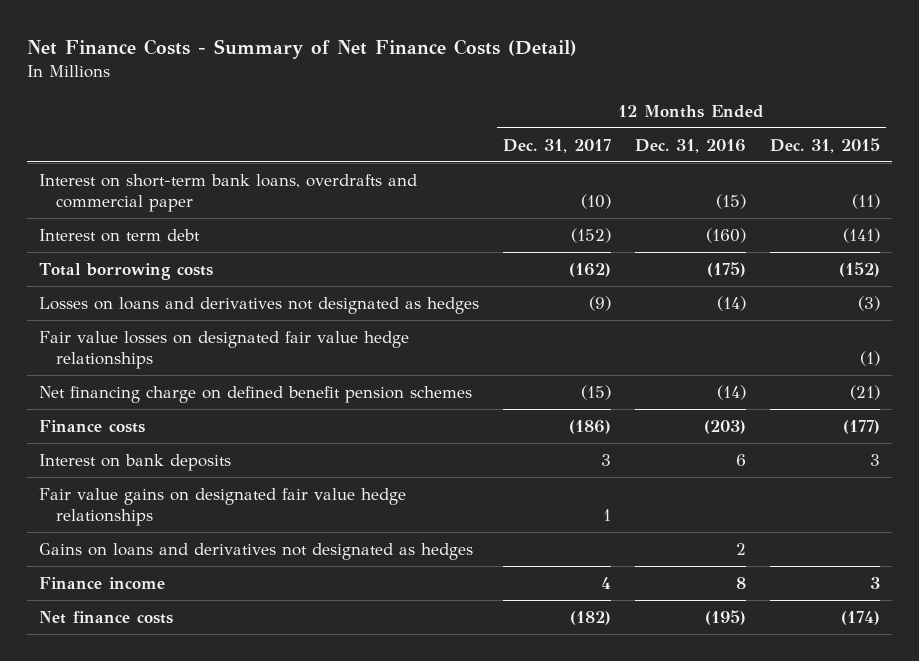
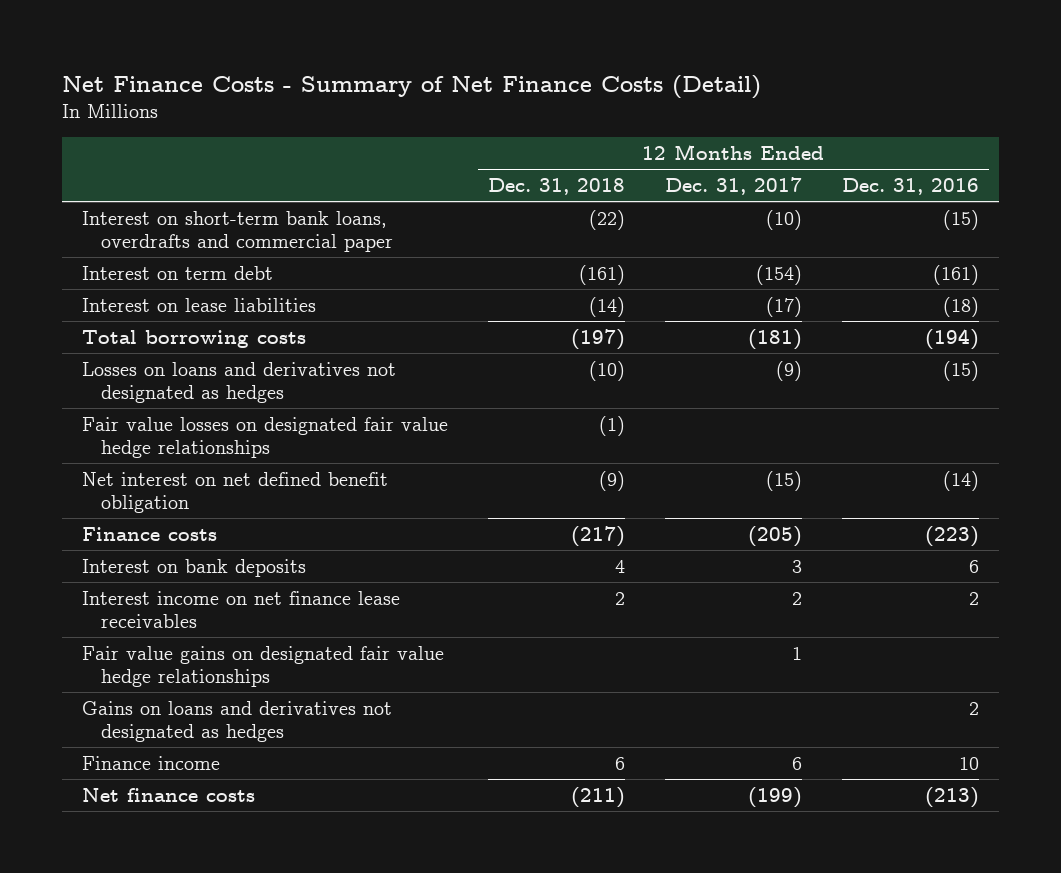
[769,137,880,153] Dec. 31, 2015 -> none
none -> [487,177,625,195] Dec. 31, 2018
[571,227,612,243] (152) -> [755,264,802,285] (154)
[705,227,746,243] (160) -> [932,264,979,285] (161)
none -> [81,297,316,312] Interest on lease liabilities
[569,262,612,277] (162) -> [747,328,802,350] (181)
[706,261,746,277] (175) -> [924,328,979,350] (194)
[716,295,746,311] (14) -> [942,360,979,381] (15)
[39,385,473,403] Net financing charge on defined benefit pension schemes -> [81,471,388,513] Net interest on net defined benefit obligation
[569,419,612,434] (186) -> [747,525,802,547] (205)
[703,419,746,434] (203) -> [924,525,979,547] (223)
none -> [81,590,400,628] Interest income on net finance lease receivables
[601,576,612,589] 4 -> [791,756,802,770] 6
[735,576,746,589] 8 -> [958,756,979,770] 10
[570,610,612,625] (182) -> [747,786,802,808] (199)
[704,609,746,625] (195) -> [924,786,979,808] (213)

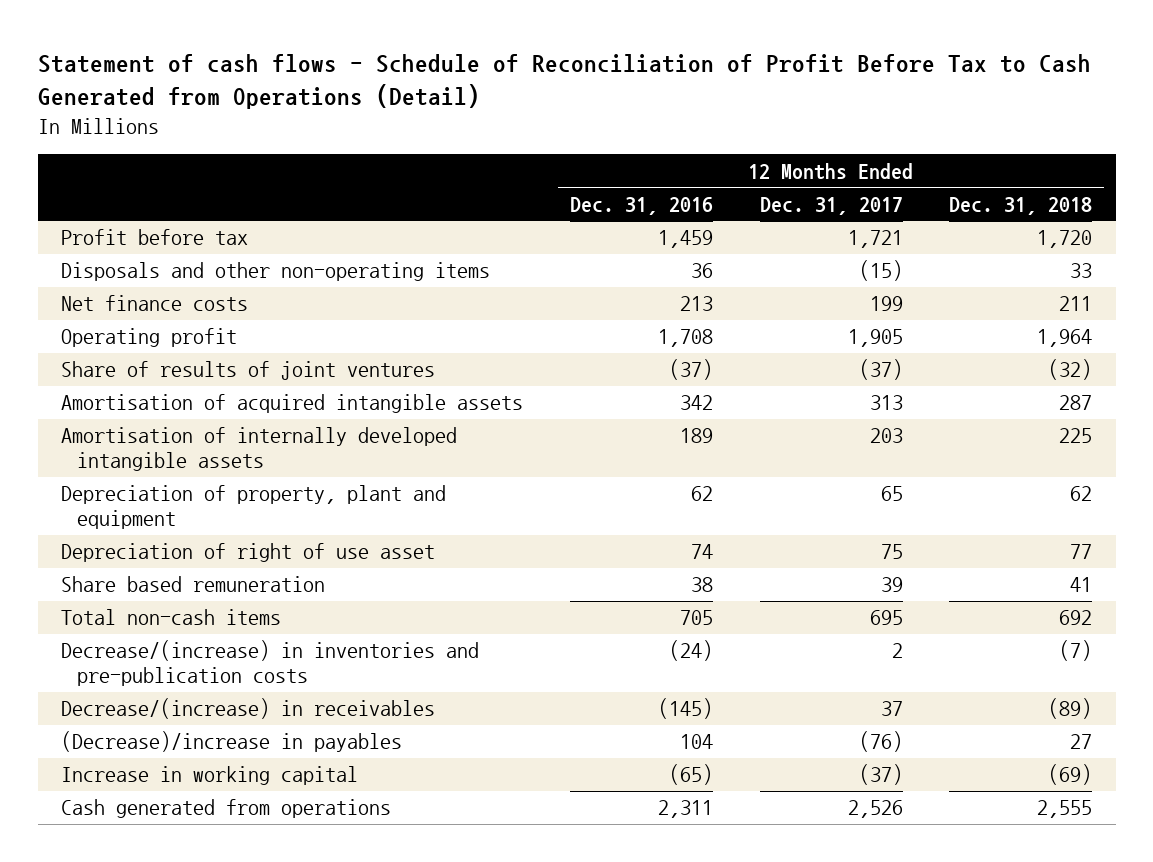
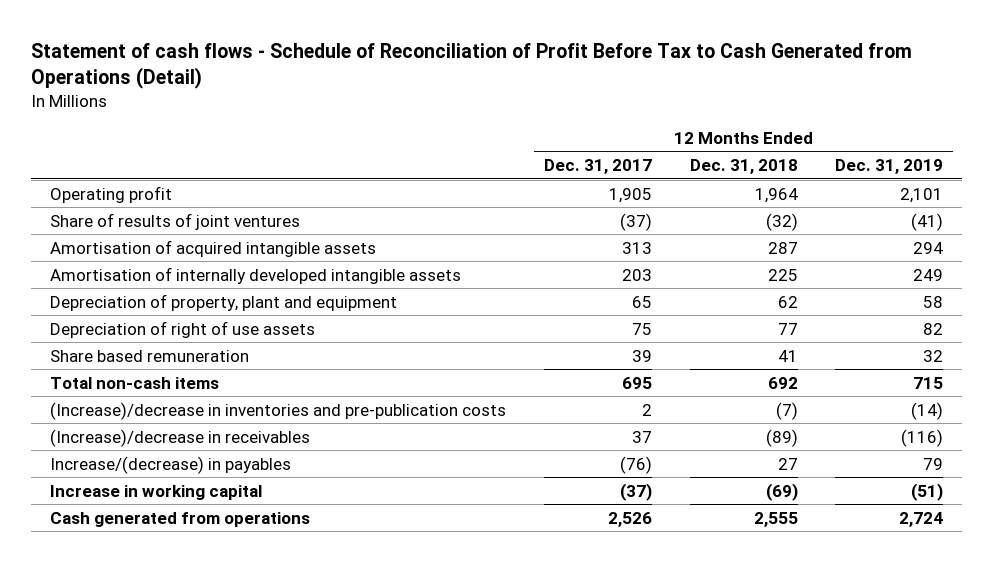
[569,196,713,215] Dec. 31, 2016 -> none
none -> [835,159,944,175] Dec. 31, 2019
[60,229,248,246] Profit before tax -> none
[60,262,490,282] Disposals and other non-operating items -> none
[60,295,248,312] Net finance costs -> none
[60,543,435,563] Depreciation of right of use asset -> [50,320,316,338] Depreciation of right of use assets
[60,640,479,687] Decrease/(increase) in inventories and pre-publication costs -> [50,401,507,420] (Increase)/decrease in inventories and pre-publication costs
[60,698,435,720] Decrease/(increase) in receivables -> [50,428,311,447] (Increase)/decrease in receivables
[60,731,402,753] (Decrease)/increase in payables -> [50,455,292,474] Increase/(decrease) in payables

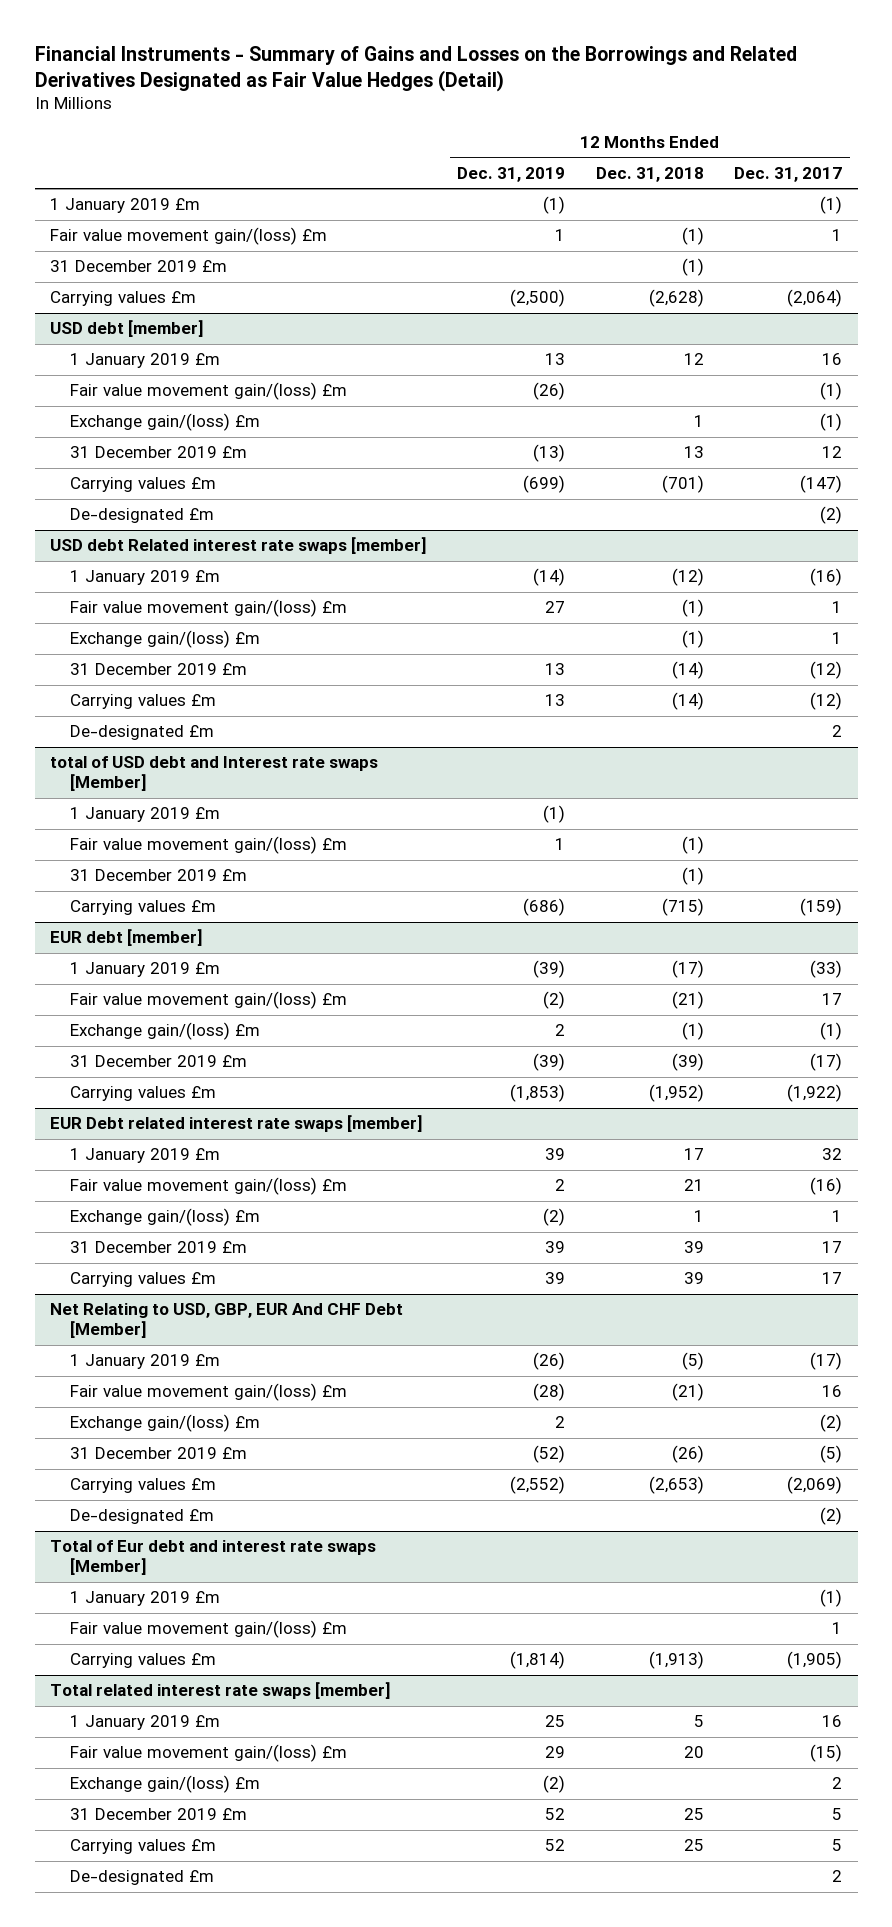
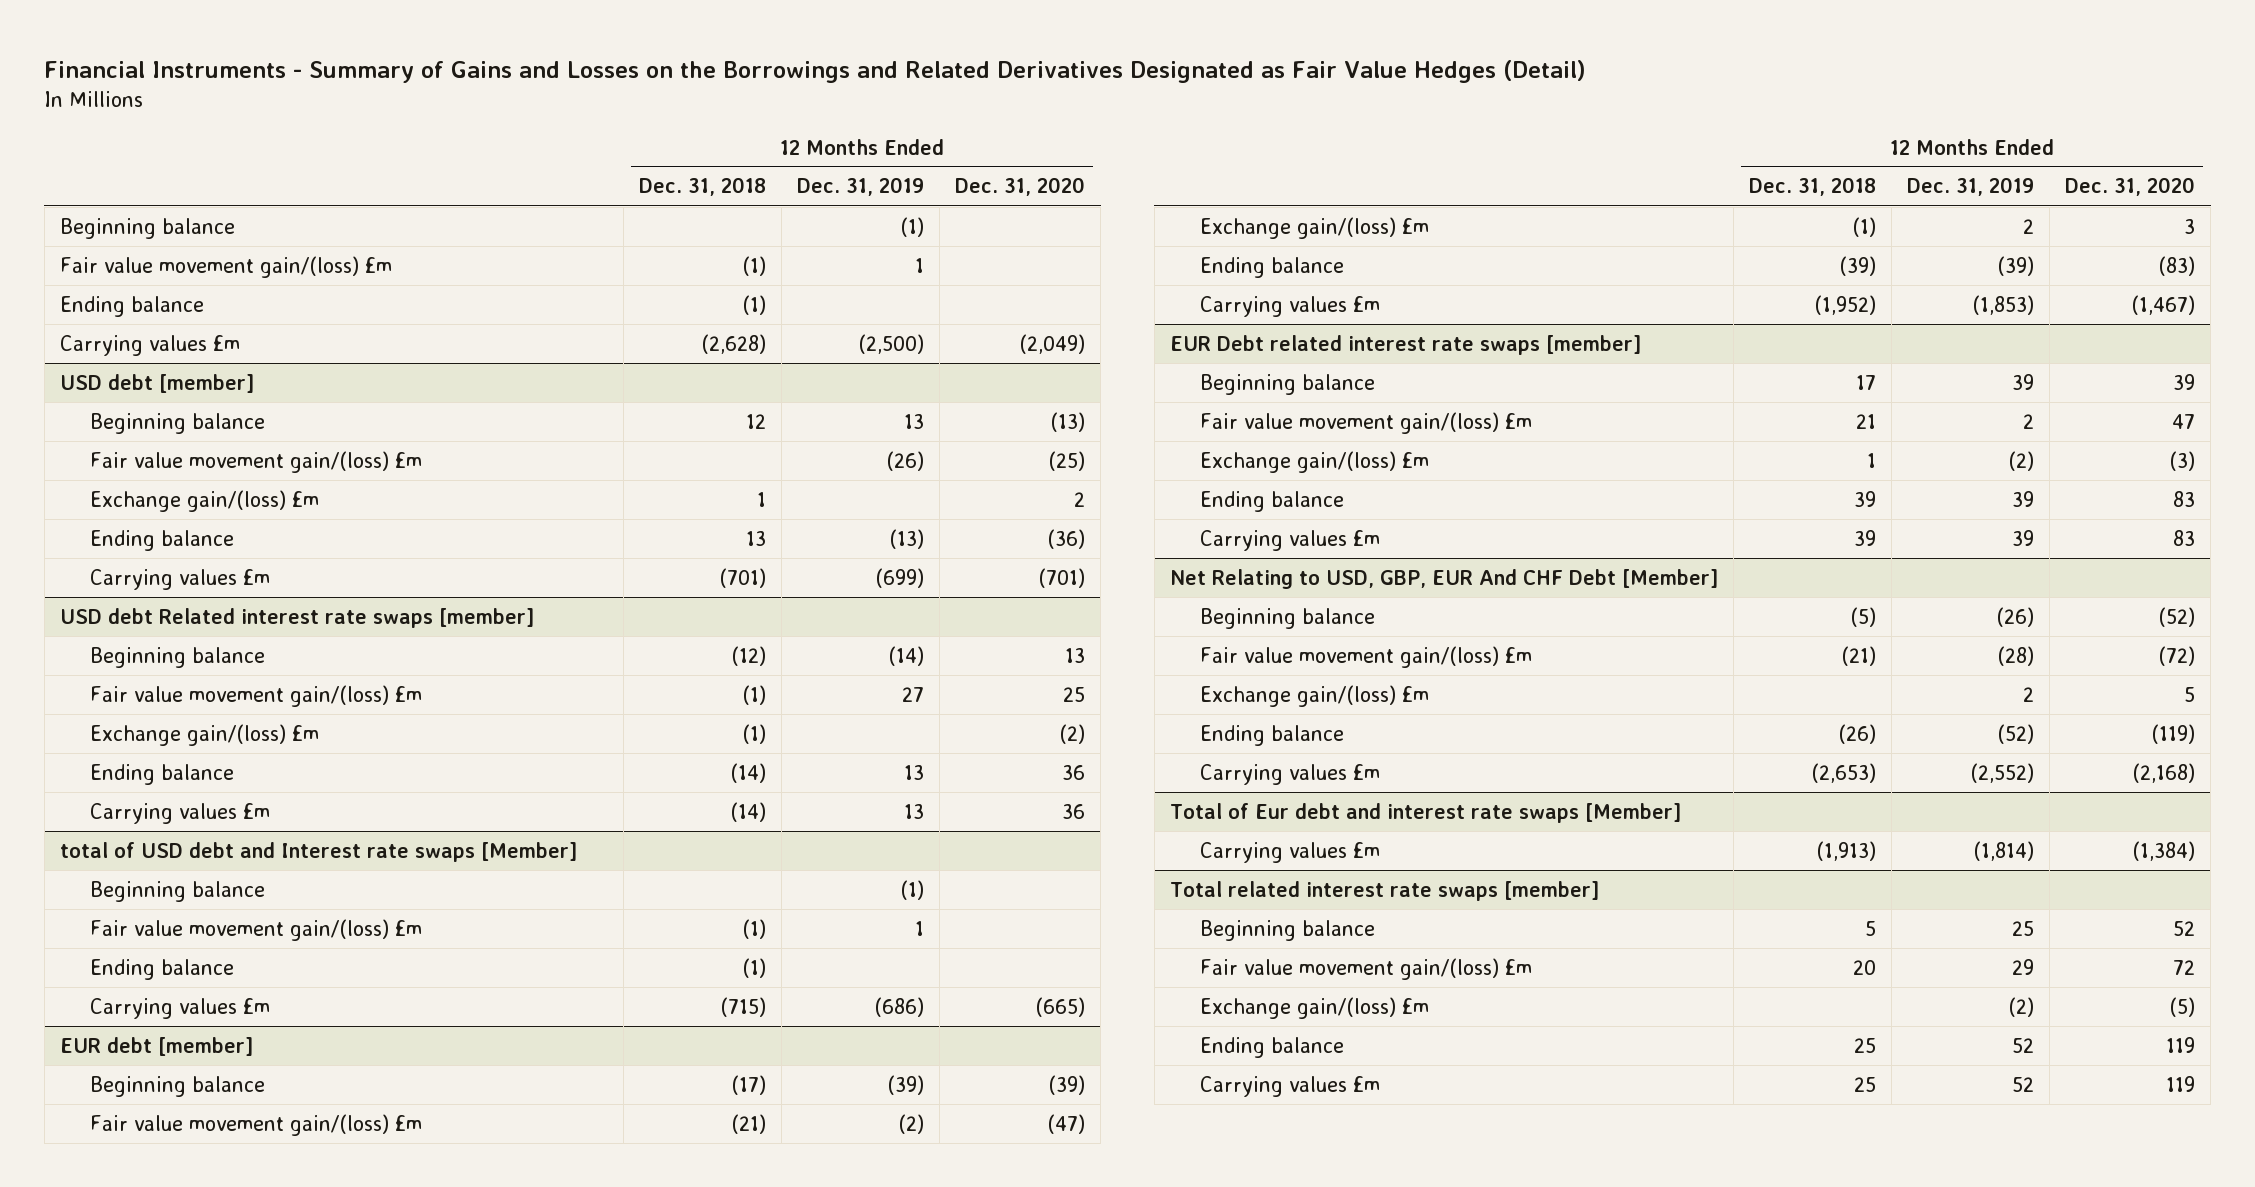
[734,166,843,182] Dec. 31, 2017 -> none
none -> [955,177,1086,197] Dec. 31, 2020
[49,198,200,214] 1 January 2019 £m -> [59,217,235,239] Beginning balance
[49,260,227,273] 31 December 2019 £m -> [59,295,204,317] Ending balance
[70,353,221,369] 1 January 2019 £m -> [90,412,266,434] Beginning balance
[70,446,248,459] 31 December 2019 £m -> [90,529,235,551] Ending balance
[70,508,215,524] De-designated £m -> none
[70,570,221,586] 1 January 2019 £m -> [90,646,266,668] Beginning balance
[70,663,248,676] 31 December 2019 £m -> [90,763,235,785] Ending balance
[70,725,215,741] De-designated £m -> none
[70,807,221,823] 1 January 2019 £m -> [90,880,266,902] Beginning balance
[70,869,248,882] 31 December 2019 £m -> [90,958,235,980] Ending balance
[70,962,221,978] 1 January 2019 £m -> [90,1075,266,1097] Beginning balance
[70,1055,248,1068] 31 December 2019 £m -> [1200,256,1345,278] Ending balance
[70,1148,221,1164] 1 January 2019 £m -> [1200,373,1376,395] Beginning balance
[70,1241,248,1254] 31 December 2019 £m -> [1200,490,1345,512] Ending balance
[70,1354,221,1370] 1 January 2019 £m -> [1200,607,1376,629] Beginning balance
[70,1447,248,1460] 31 December 2019 £m -> [1200,724,1345,746] Ending balance
[70,1509,215,1525] De-designated £m -> none
[70,1591,221,1607] 1 January 2019 £m -> none
[70,1620,348,1639] Fair value movement gain/(loss) £m -> none
[70,1715,221,1731] 1 January 2019 £m -> [1200,919,1376,941] Beginning balance
[70,1808,248,1821] 31 December 2019 £m -> [1200,1036,1345,1058] Ending balance
[70,1870,215,1886] De-designated £m -> none

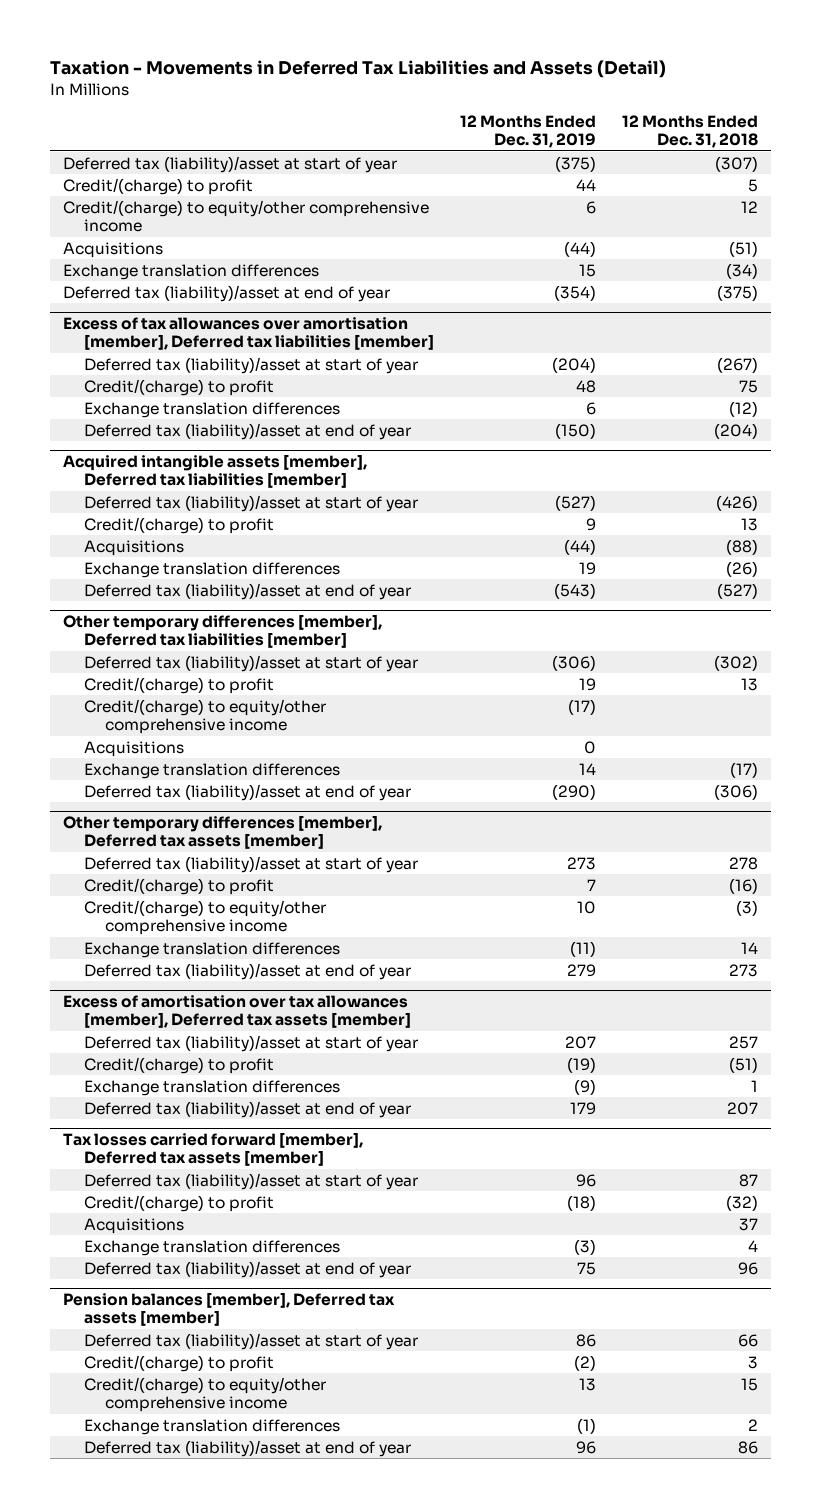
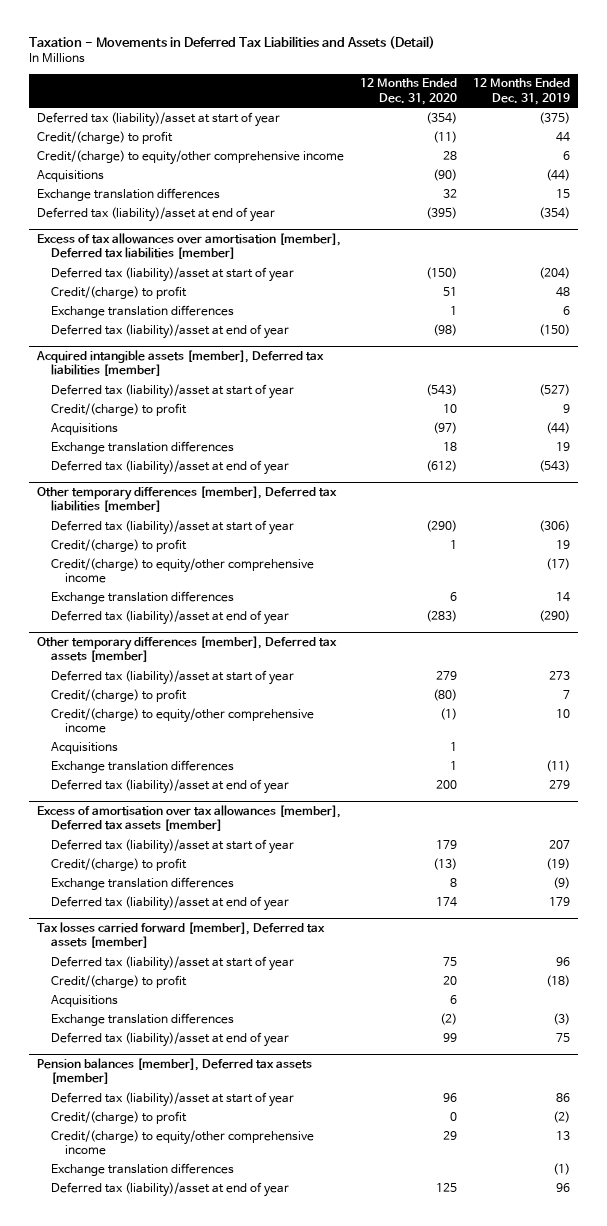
[621,114,758,149] 12 Months Ended Dec. 31, 2018 -> none
none -> [360,78,458,105] 12 Months Ended Dec. 31, 2020
[84,740,185,757] Acquisitions -> none
none -> [51,741,119,754] Acquisitions

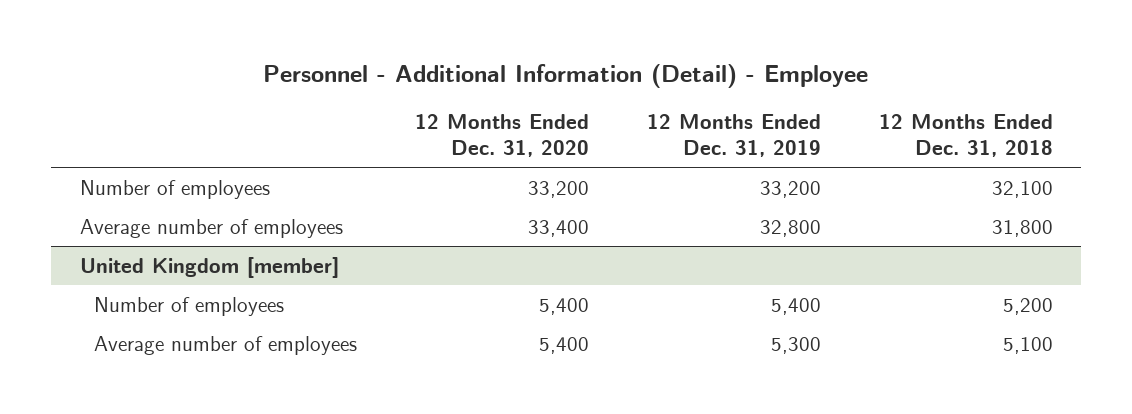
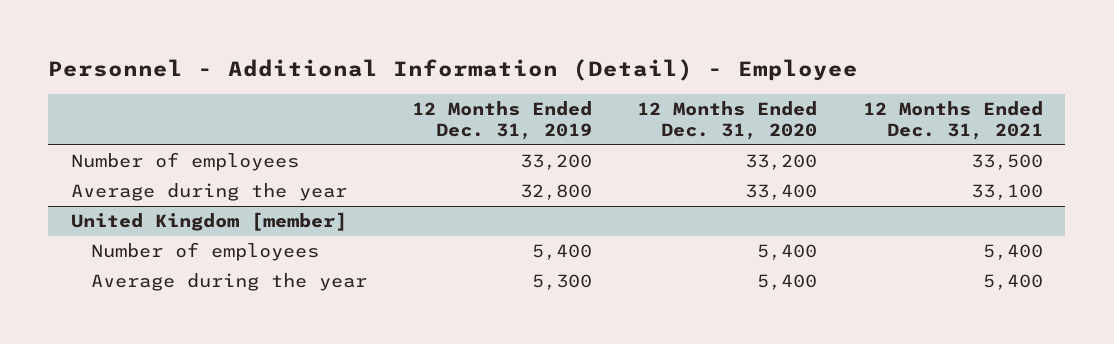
[878,114,1053,158] 12 Months Ended Dec. 31, 2018 -> none
none -> [862,100,1043,141] 12 Months Ended Dec. 31, 2021
[79,218,343,238] Average number of employees -> [70,182,347,201] Average during the year
[94,335,358,355] Average number of employees -> [91,272,368,291] Average during the year

